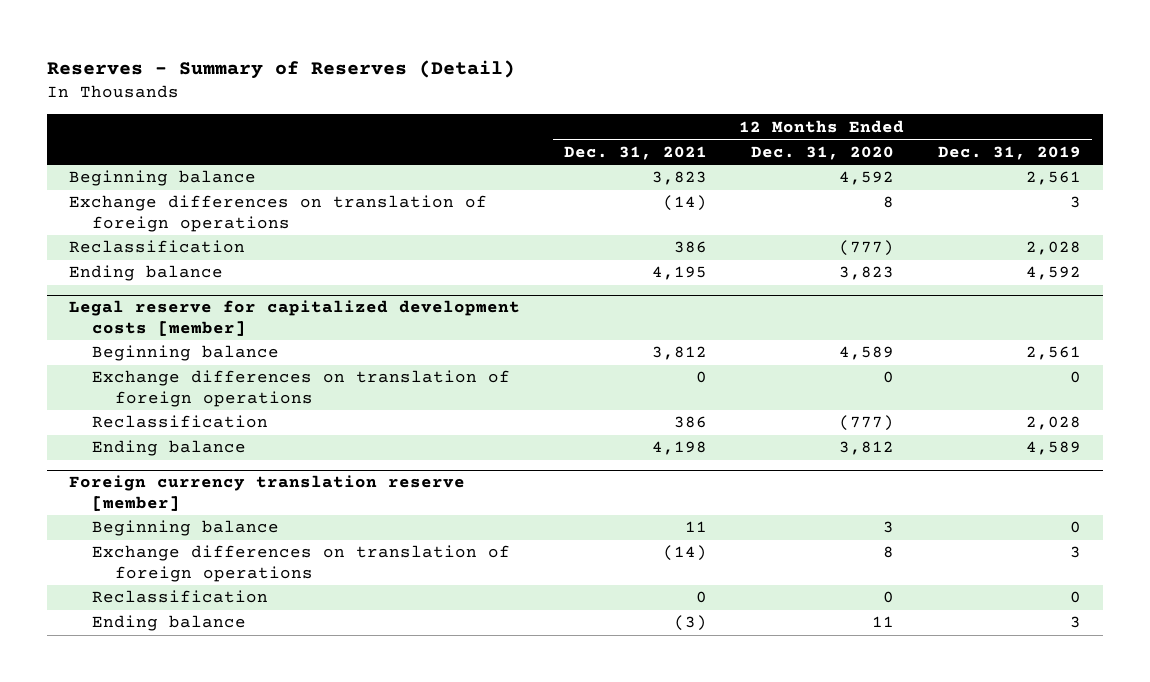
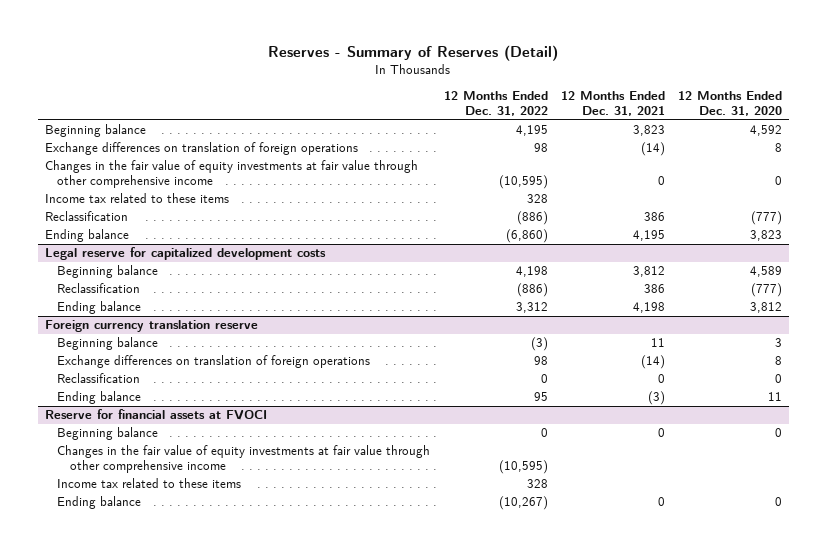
[937,145,1081,160] Dec. 31, 2019 -> none
none -> [443,91,548,116] 12 Months Ended Dec. 31, 2022
none -> [44,160,418,189] Changes in the fair value of equity investments at fair value through other comprehensive income
none -> [44,193,229,204] Income tax related to these items
[68,300,520,336] Legal reserve for capitalized development costs [member] -> [44,247,326,261] Legal reserve for capitalized development costs
[92,370,511,407] Exchange differences on translation of foreign operations -> none
[68,475,465,511] Foreign currency translation reserve [member] -> [44,320,258,333] Foreign currency translation reserve
none -> [44,409,267,421] Reserve for financial assets at FVOCI
none -> [57,427,159,441] Beginning balance
none -> [57,445,431,474] Changes in the fair value of equity investments at fair value through other comprehensive income
none -> [57,478,242,489] Income tax related to these items
none -> [57,496,142,510] Ending balance

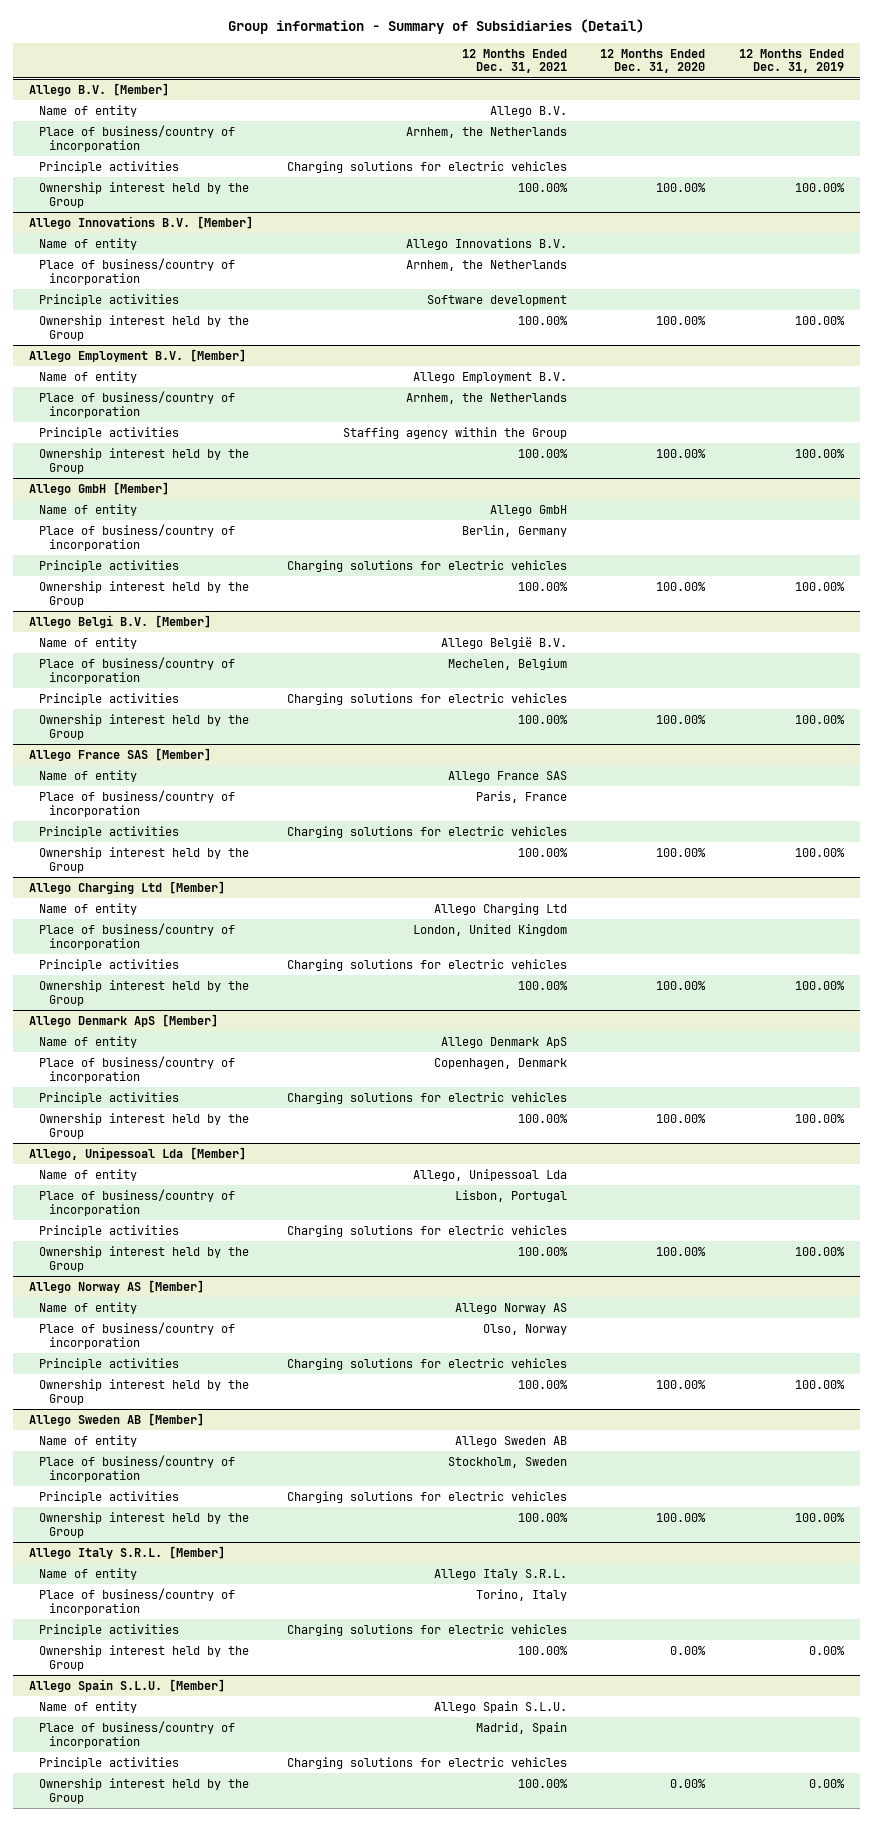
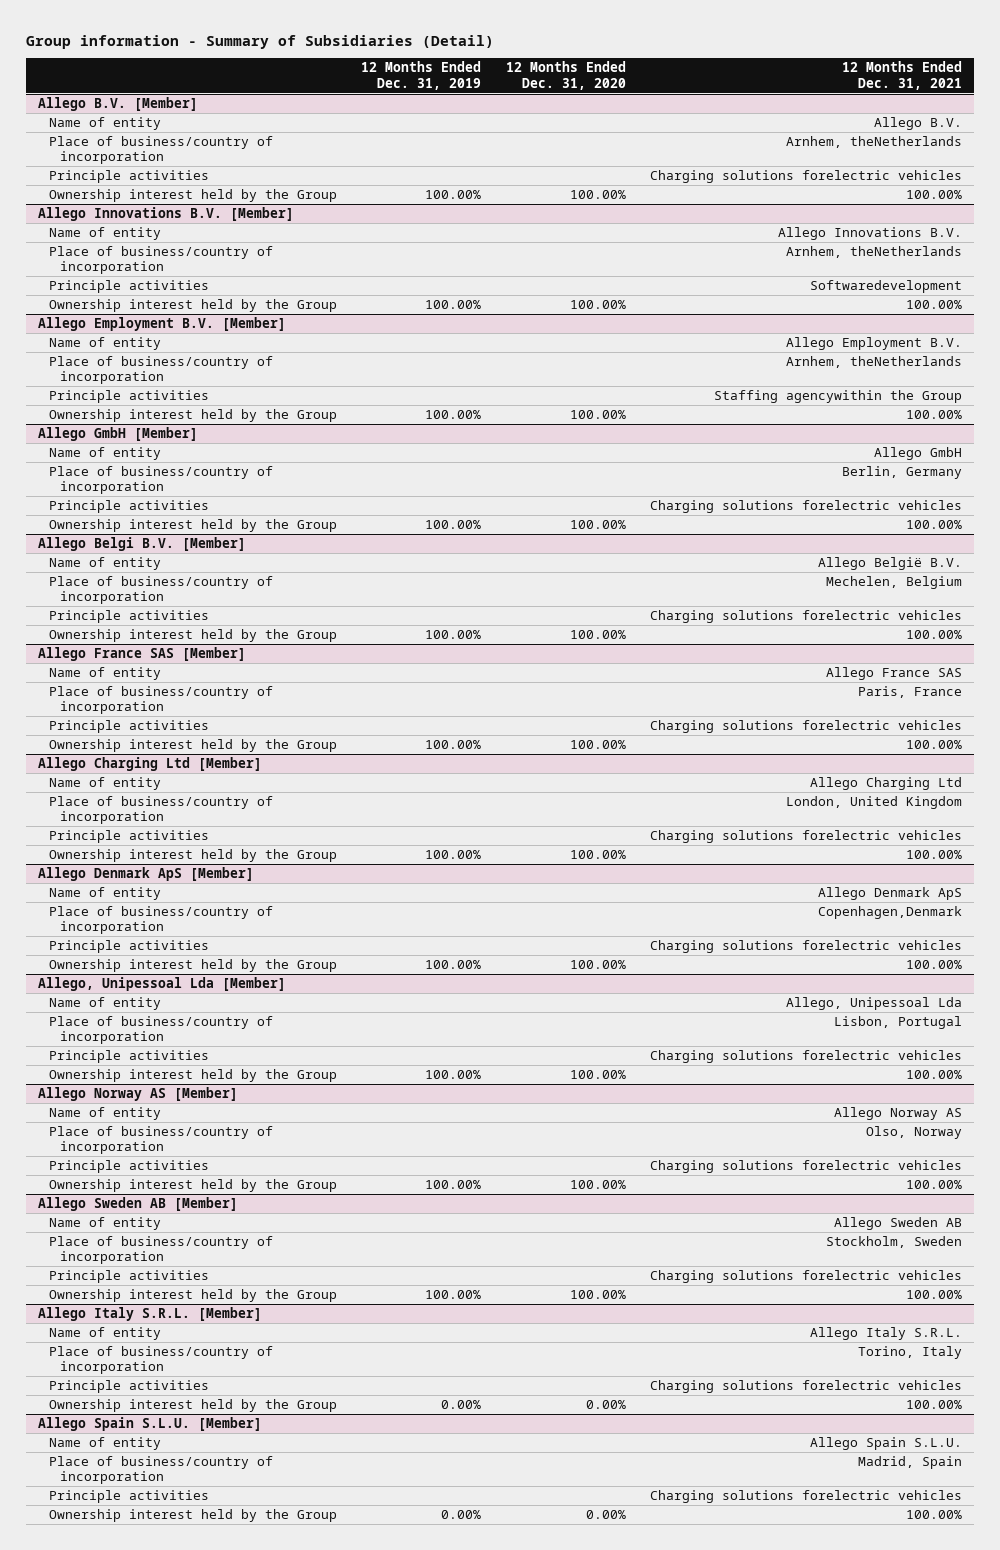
[405,126,567,138] Arnhem, the Netherlands -> [785,136,962,149] Arnhem, theNetherlands
[286,160,567,173] Charging solutions for electric vehicles -> [649,170,962,184] Charging solutions forelectric vehicles
[405,259,567,271] Arnhem, the Netherlands -> [785,246,962,259] Arnhem, theNetherlands
[426,294,567,306] Software development -> [809,280,962,294] Softwaredevelopment
[405,392,567,404] Arnhem, the Netherlands -> [785,356,962,369] Arnhem, theNetherlands
[342,426,567,439] Staffing agency within the Group -> [713,390,962,404] Staffing agencywithin the Group
[286,559,567,572] Charging solutions for electric vehicles -> [649,500,962,514] Charging solutions forelectric vehicles
[286,692,567,705] Charging solutions for electric vehicles -> [649,610,962,624] Charging solutions forelectric vehicles
[286,825,567,838] Charging solutions for electric vehicles -> [649,720,962,734] Charging solutions forelectric vehicles
[286,958,567,971] Charging solutions for electric vehicles -> [649,830,962,844] Charging solutions forelectric vehicles
[433,1057,567,1069] Copenhagen, Denmark -> [817,906,962,920] Copenhagen,Denmark
[286,1091,567,1104] Charging solutions for electric vehicles -> [649,940,962,954] Charging solutions forelectric vehicles
[286,1224,567,1237] Charging solutions for electric vehicles -> [649,1050,962,1064] Charging solutions forelectric vehicles
[286,1357,567,1370] Charging solutions for electric vehicles -> [649,1160,962,1174] Charging solutions forelectric vehicles
[286,1490,567,1503] Charging solutions for electric vehicles -> [649,1270,962,1284] Charging solutions forelectric vehicles
[286,1623,567,1636] Charging solutions for electric vehicles -> [649,1380,962,1394] Charging solutions forelectric vehicles
[286,1756,567,1769] Charging solutions for electric vehicles -> [649,1490,962,1504] Charging solutions forelectric vehicles

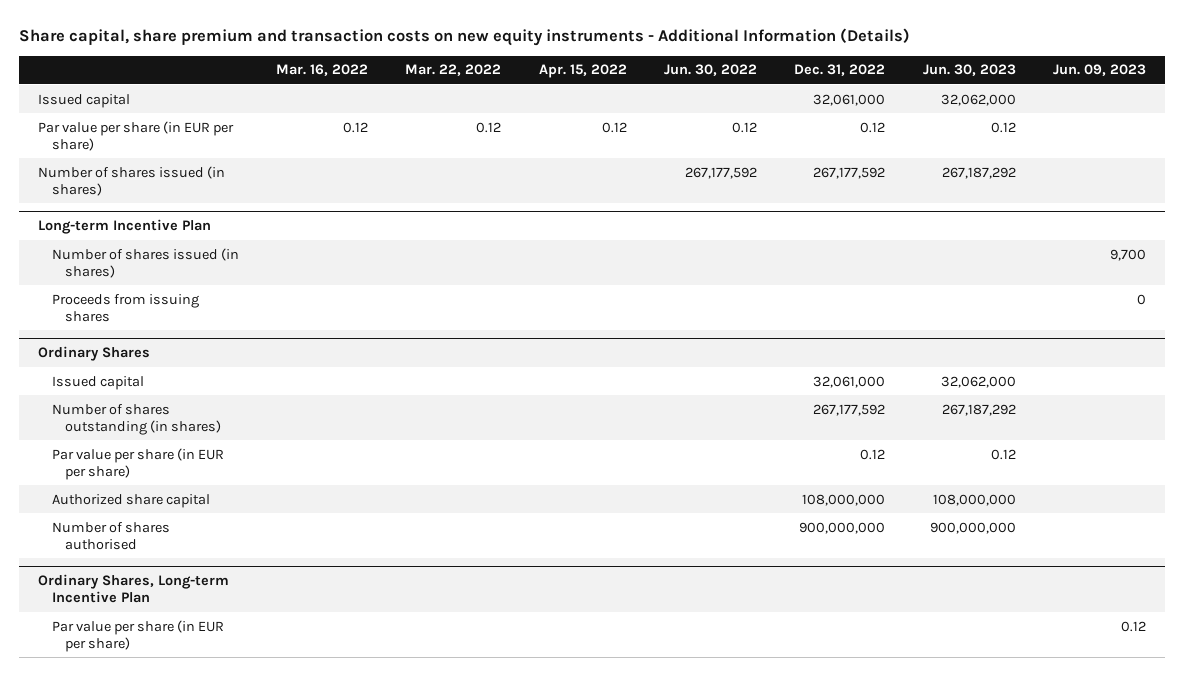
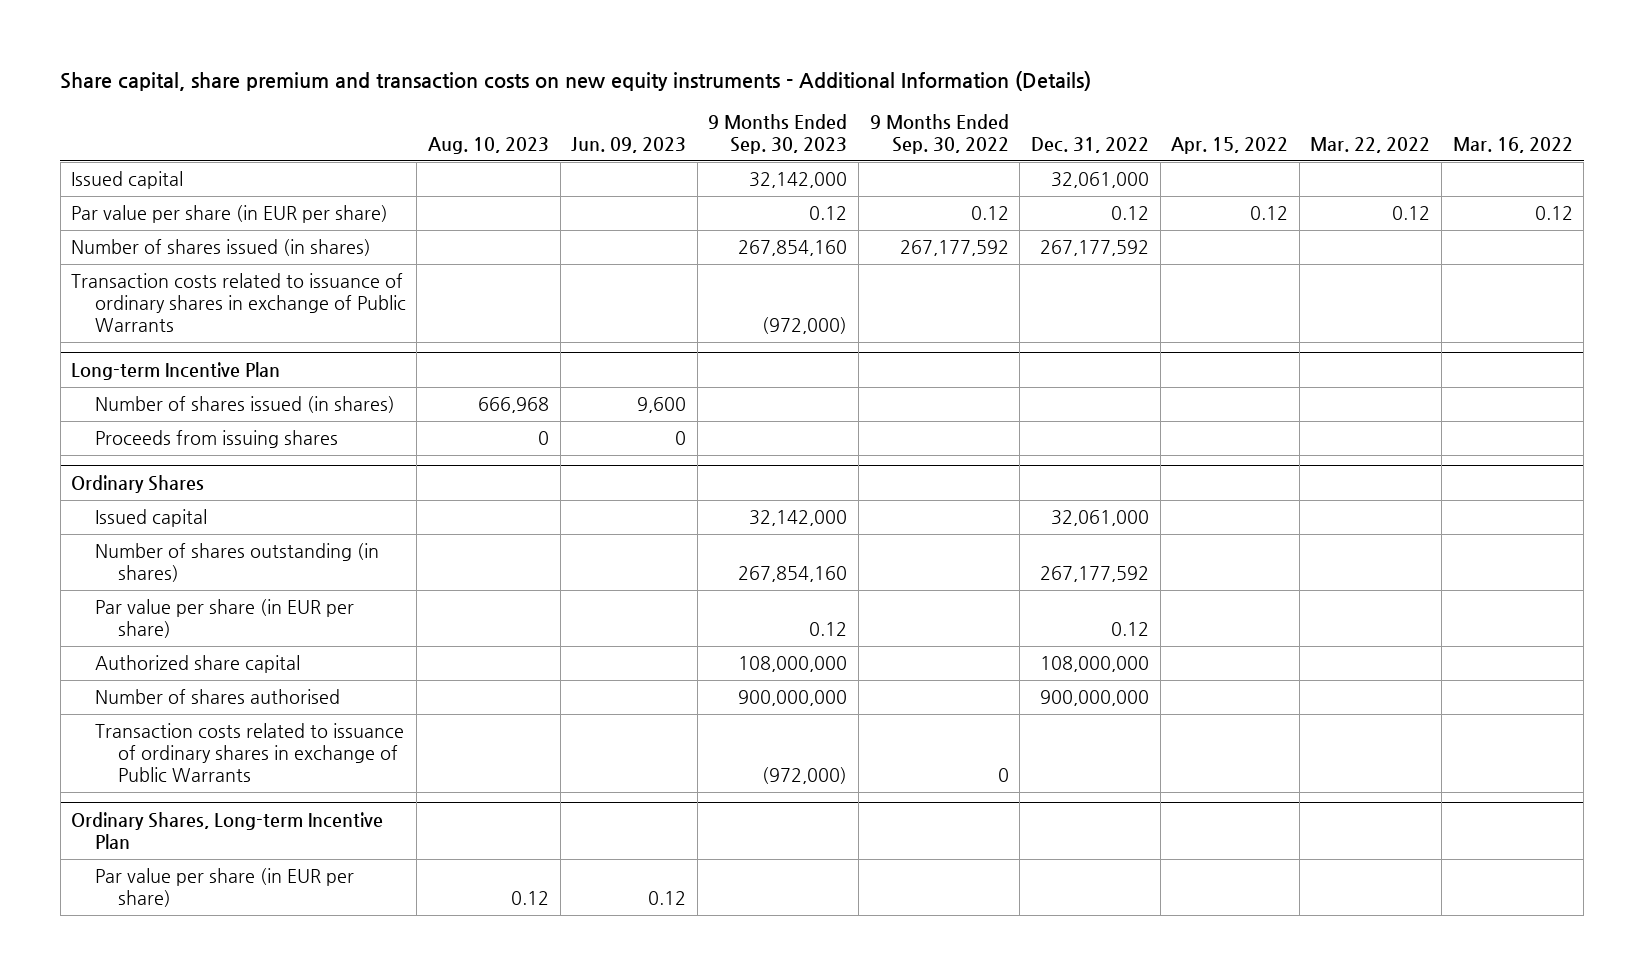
[664,64,758,77] Jun. 30, 2022 -> none
[922,64,1016,77] Jun. 30, 2023 -> none
none -> [427,136,549,154] Aug. 10, 2023
none -> [708,113,848,154] 9 Months Ended Sep. 30, 2023
none -> [869,113,1009,154] 9 Months Ended Sep. 30, 2022
none -> [71,273,406,332] Transaction costs related to issuance of ordinary shares in exchange of Public Warrants
[1110,248,1147,261] 9,700 -> [637,397,687,414] 9,600
none -> [94,723,404,782] Transaction costs related to issuance of ordinary shares in exchange of Public Warrants

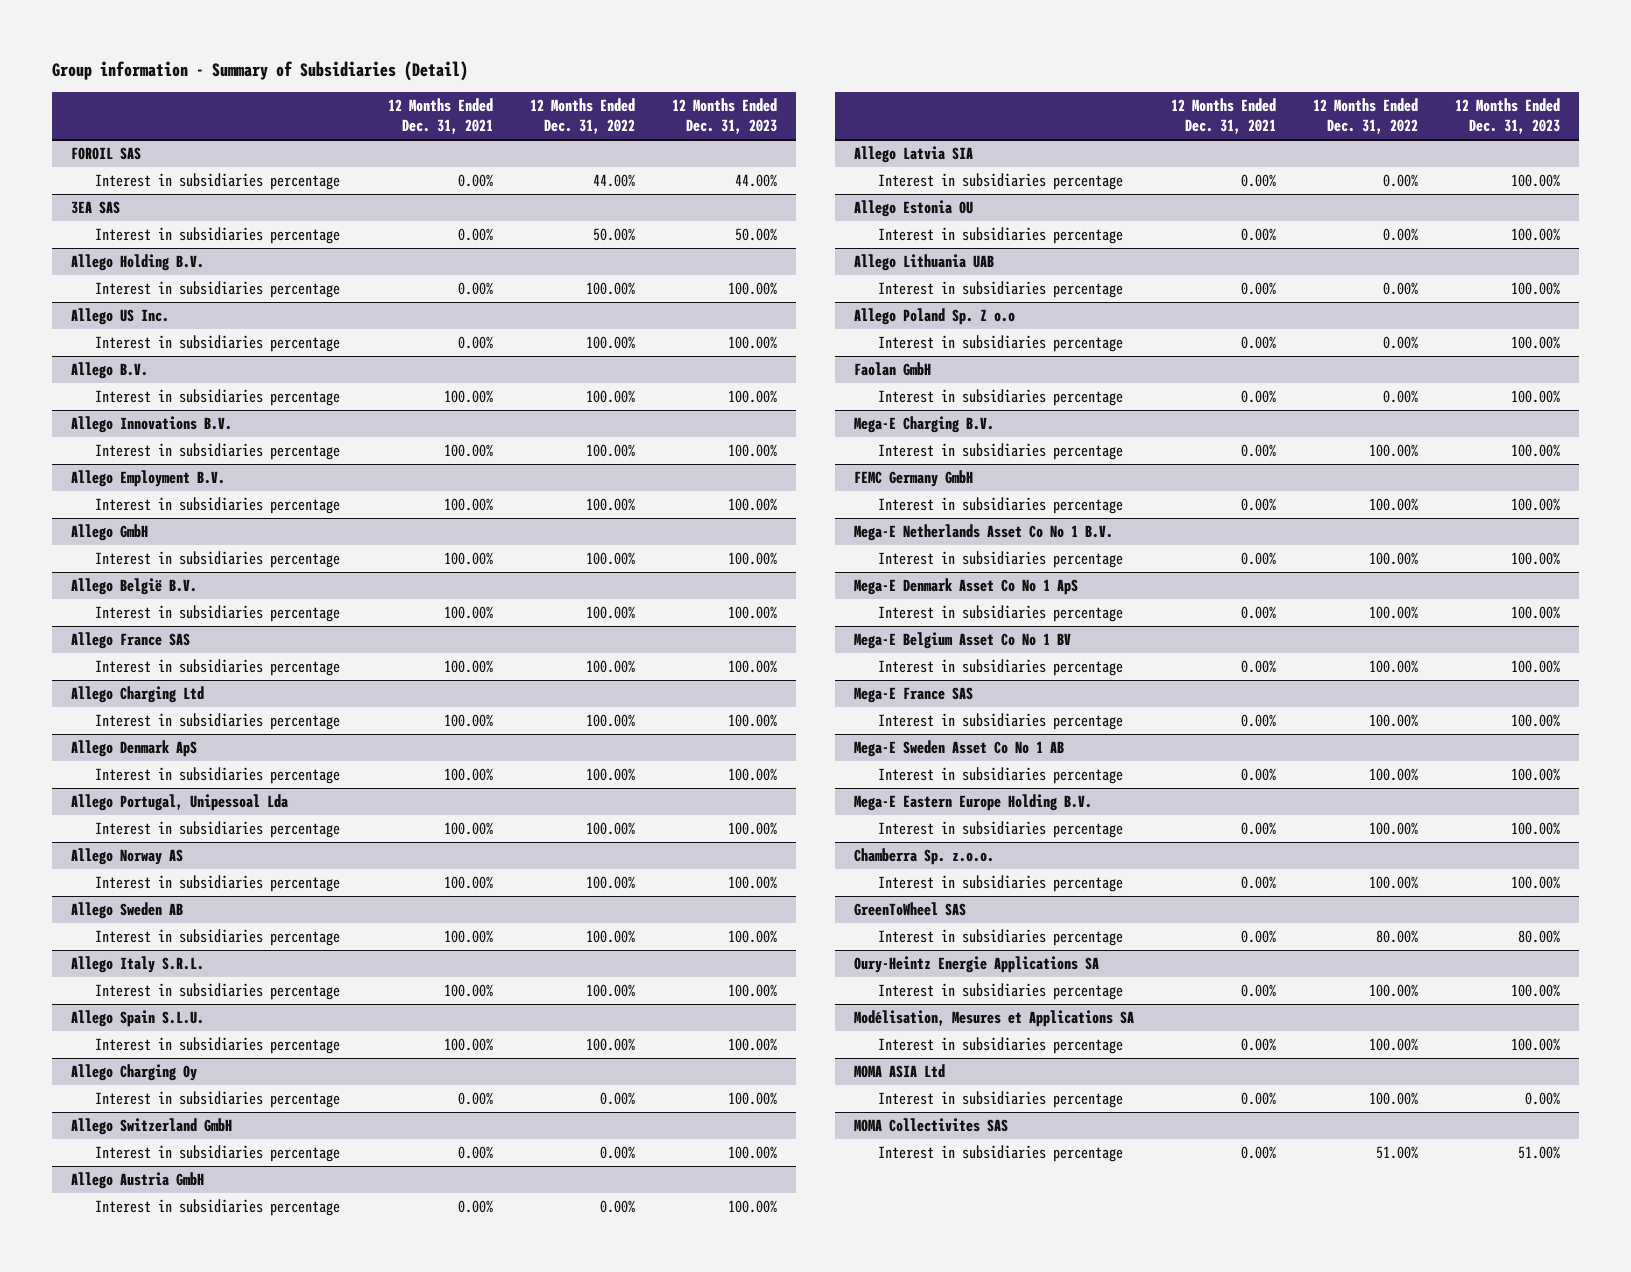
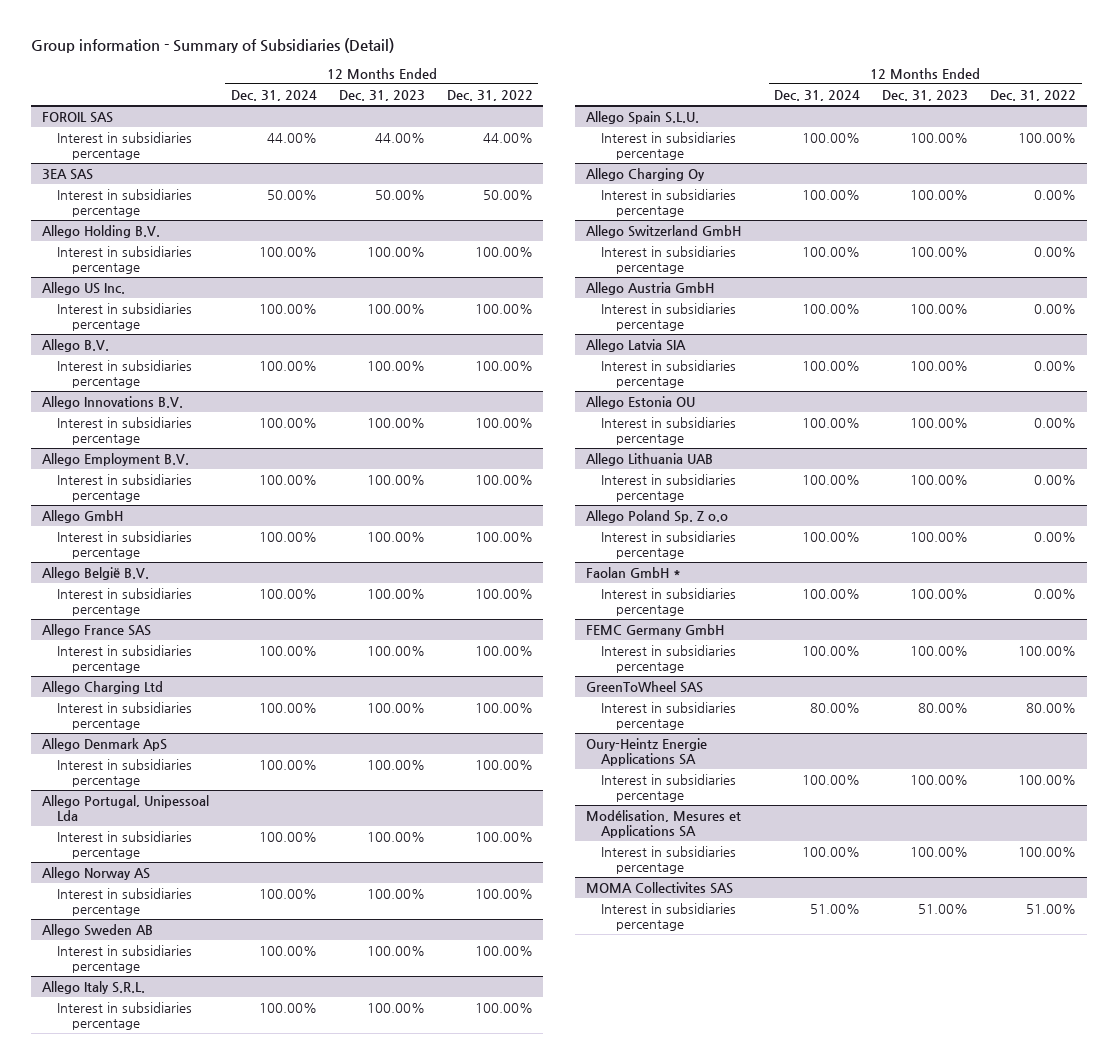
[387,98,493,135] 12 Months Ended Dec. 31, 2021 -> none
none -> [230,89,317,101] Dec. 31, 2024
[853,362,931,377] Faolan GmbH -> [585,566,681,578] Faolan GmbH *
[853,416,994,434] Mega-E Charging B.V. -> none
[877,443,1123,461] Interest in subsidiaries percentage -> none
[853,524,1113,542] Mega-E Netherlands Asset Co No 1 B.V. -> none
[877,551,1123,569] Interest in subsidiaries percentage -> none
[853,578,1078,596] Mega-E Denmark Asset Co No 1 ApS -> none
[877,605,1123,623] Interest in subsidiaries percentage -> none
[853,632,1071,650] Mega-E Belgium Asset Co No 1 BV -> none
[877,659,1123,677] Interest in subsidiaries percentage -> none
[853,687,973,704] Mega-E France SAS -> none
[877,713,1123,731] Interest in subsidiaries percentage -> none
[853,740,1064,758] Mega-E Sweden Asset Co No 1 AB -> none
[877,767,1123,785] Interest in subsidiaries percentage -> none
[853,794,1092,812] Mega-E Eastern Europe Holding B.V. -> none
[877,821,1123,839] Interest in subsidiaries percentage -> none
[853,848,994,866] Chamberra Sp. z.o.o. -> none
[877,875,1123,893] Interest in subsidiaries percentage -> none
[853,1064,945,1079] MOMA ASIA Ltd -> none
[877,1091,1123,1109] Interest in subsidiaries percentage -> none

